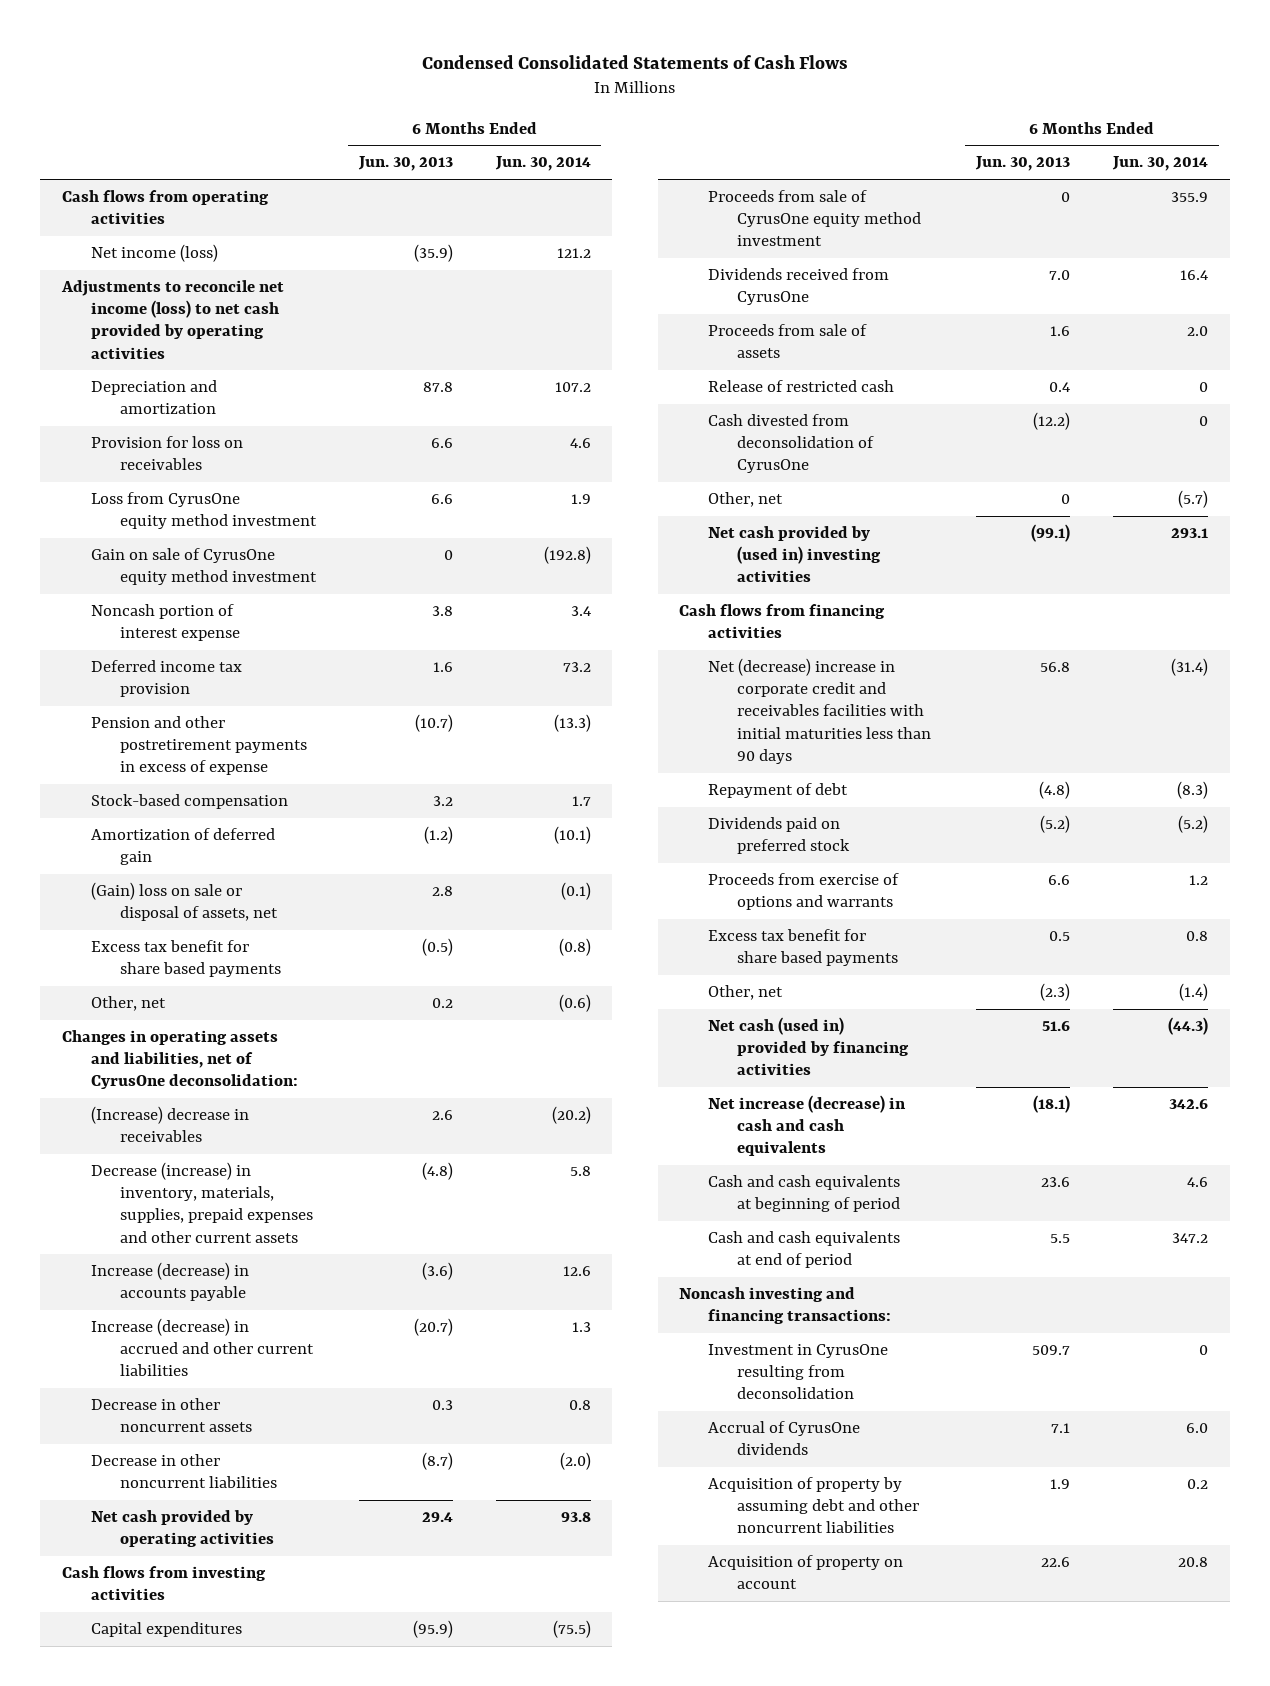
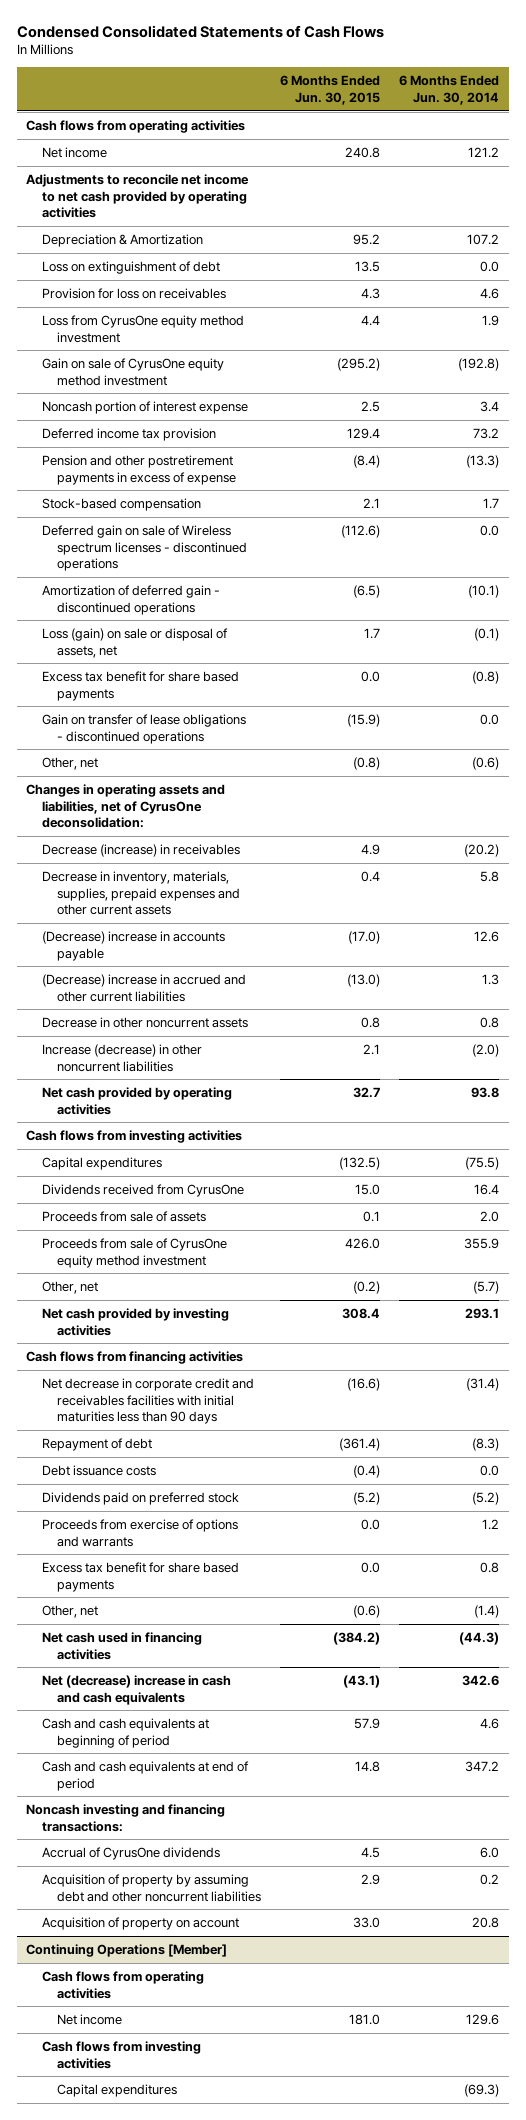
[357,156,453,172] Jun. 30, 2013 -> none
none -> [280,75,381,105] 6 Months Ended Jun. 30, 2015
[90,244,218,263] Net income (loss) -> [41,146,107,158] Net income
[60,280,284,359] Adjustments to reconcile net income (loss) to net cash provided by operating activities -> [26,173,250,219] Adjustments to reconcile net income to net cash provided by operating activities
[90,380,217,415] Depreciation and amortization -> [41,233,203,247] Depreciation & Amortization
none -> [41,260,220,274] Loss on extinguishment of debt
none -> [41,524,247,572] Deferred gain on sale of Wireless spectrum licenses - discontinued operations
[90,828,275,866] Amortization of deferred gain -> [41,584,220,615] Amortization of deferred gain - discontinued operations
[90,882,278,922] (Gain) loss on sale or disposal of assets, net -> [41,627,228,658] Loss (gain) on sale or disposal of assets, net
none -> [41,713,246,744] Gain on transfer of lease obligations - discontinued operations
[90,1106,249,1143] (Increase) decrease in receivables -> [41,843,240,857] Decrease (increase) in receivables
[90,1162,313,1243] Decrease (increase) in inventory, materials, supplies, prepaid expenses and other current assets -> [41,870,240,916] Decrease in inventory, materials, supplies, prepaid expenses and other current assets
[90,1262,249,1302] Increase (decrease) in accounts payable -> [41,930,225,961] (Decrease) increase in accounts payable
[90,1318,314,1377] Increase (decrease) in accrued and other current liabilities -> [41,973,246,1002] (Decrease) increase in accrued and other current liabilities
[90,1454,277,1489] Decrease in other noncurrent liabilities -> [41,1043,202,1072] Increase (decrease) in other noncurrent liabilities
[708,380,895,393] Release of restricted cash -> none
[708,414,875,474] Cash divested from deconsolidation of CyrusOne -> none
[708,190,922,247] Proceeds from sale of CyrusOne equity method investment -> [41,1237,227,1268] Proceeds from sale of CyrusOne equity method investment
[708,526,882,583] Net cash provided by (used in) investing activities -> [41,1307,229,1336] Net cash provided by investing activities
[708,658,932,764] Net (decrease) increase in corporate credit and receivables facilities with initial maturities less than 90 days -> [41,1377,254,1425] Net decrease in corporate credit and receivables facilities with initial maturities less than 90 days
none -> [41,1464,156,1476] Debt issuance costs
[708,1017,910,1076] Net cash (used in) provided by financing activities -> [41,1631,202,1660] Net cash used in financing activities
[708,1095,907,1157] Net increase (decrease) in cash and cash equivalents -> [41,1674,231,1705] Net (decrease) increase in cash and cash equivalents
[708,1344,889,1400] Investment in CyrusOne resulting from deconsolidation -> none
none -> [26,1943,228,1957] Continuing Operations [Member]
none -> [41,1970,204,1999] Cash flows from operating activities
none -> [56,2013,122,2025] Net income
none -> [41,2040,201,2069] Cash flows from investing activities
none -> [56,2083,177,2097] Capital expenditures

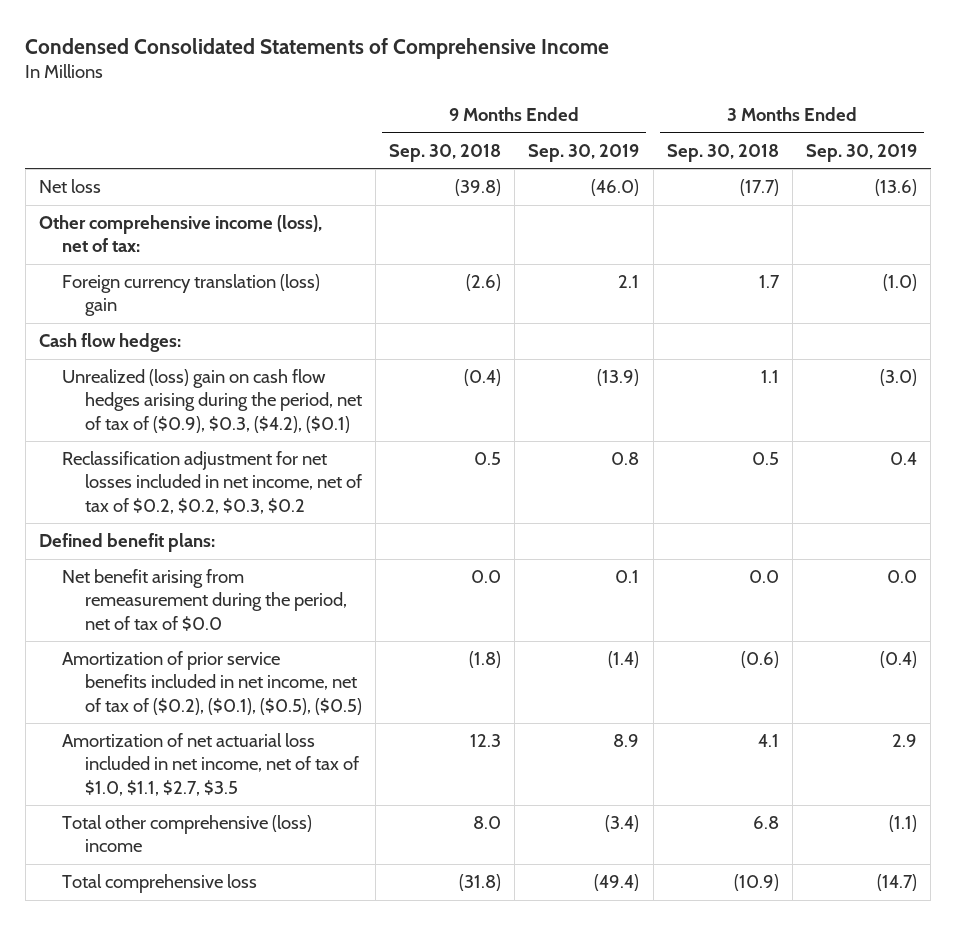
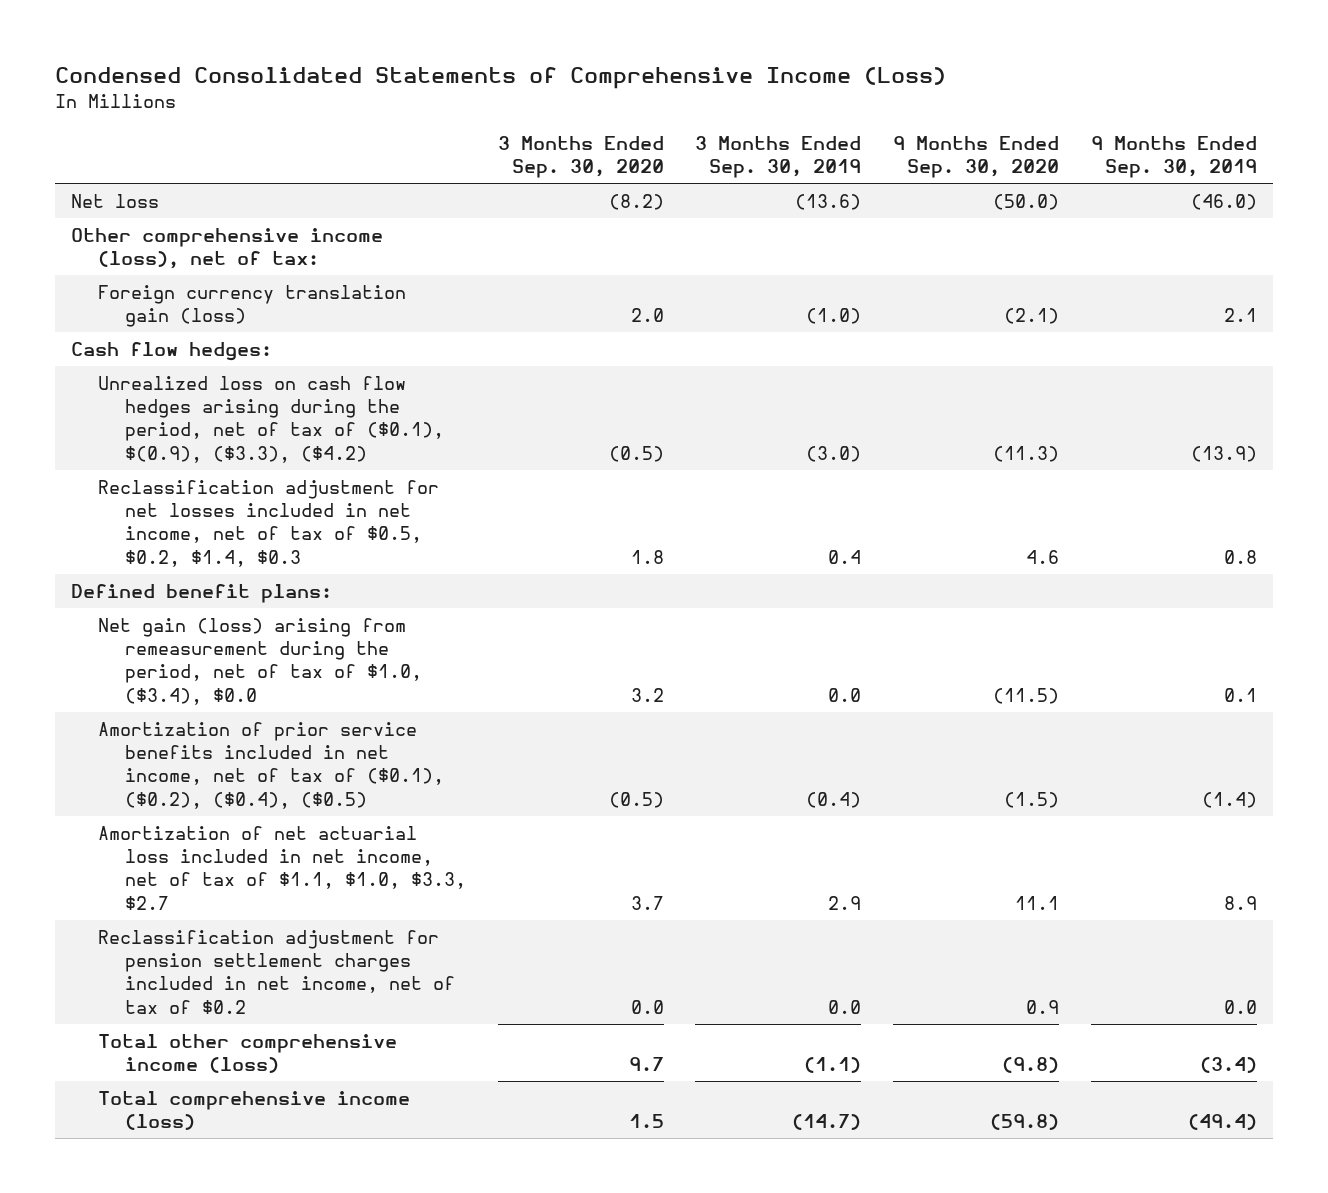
[25,37,610,59] Condensed Consolidated Statements of Comprehensive Income -> [55,67,947,90] Condensed Consolidated Statements of Comprehensive Income (Loss)
[389,144,502,163] Sep. 30, 2018 -> none
[666,144,779,163] Sep. 30, 2018 -> none
none -> [497,135,664,179] 3 Months Ended Sep. 30, 2020
none -> [893,135,1060,179] 9 Months Ended Sep. 30, 2020
[61,274,320,317] Foreign currency translation (loss) gain -> [97,284,406,328] Foreign currency translation gain (loss)
[61,369,362,433] Unrealized (loss) gain on cash flow hedges arising during the period, net of tax of ($0.9), $0.3, ($4.2), ($0.1) -> [97,375,444,463] Unrealized loss on cash flow hedges arising during the period, net of tax of ($0.1), $(0.9), ($3.3), ($4.2)
[61,451,362,514] Reclassification adjustment for net losses included in net income, net of tax of $0.2, $0.2, $0.3, $0.2 -> [97,479,439,567] Reclassification adjustment for net losses included in net income, net of tax of $0.5, $0.2, $1.4, $0.3
[61,569,347,631] Net benefit arising from remeasurement during the period, net of tax of $0.0 -> [97,617,422,705] Net gain (loss) arising from remeasurement during the period, net of tax of $1.0, ($3.4), $0.0
[61,651,362,715] Amortization of prior service benefits included in net income, net of tax of ($0.2), ($0.1), ($0.5), ($0.5) -> [97,721,444,809] Amortization of prior service benefits included in net income, net of tax of ($0.1), ($0.2), ($0.4), ($0.5)
[61,733,359,796] Amortization of net actuarial loss included in net income, net of tax of $1.0, $1.1, $2.7, $3.5 -> [97,825,466,910] Amortization of net actuarial loss included in net income, net of tax of $1.1, $1.0, $3.3, $2.7
none -> [97,929,455,1014] Reclassification adjustment for pension settlement charges included in net income, net of tax of $0.2
[61,815,312,853] Total other comprehensive (loss) income -> [97,1033,397,1074] Total other comprehensive income (loss)
[61,874,257,894] Total comprehensive loss -> [97,1090,410,1131] Total comprehensive income (loss)

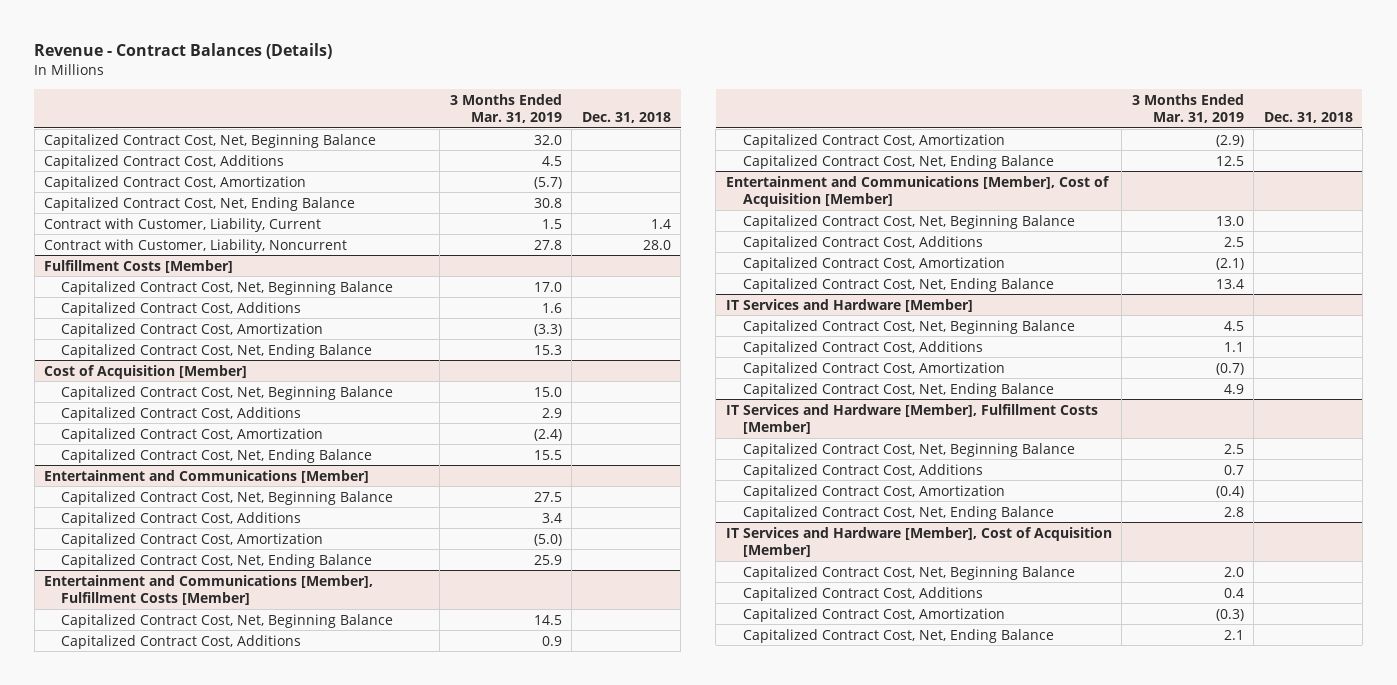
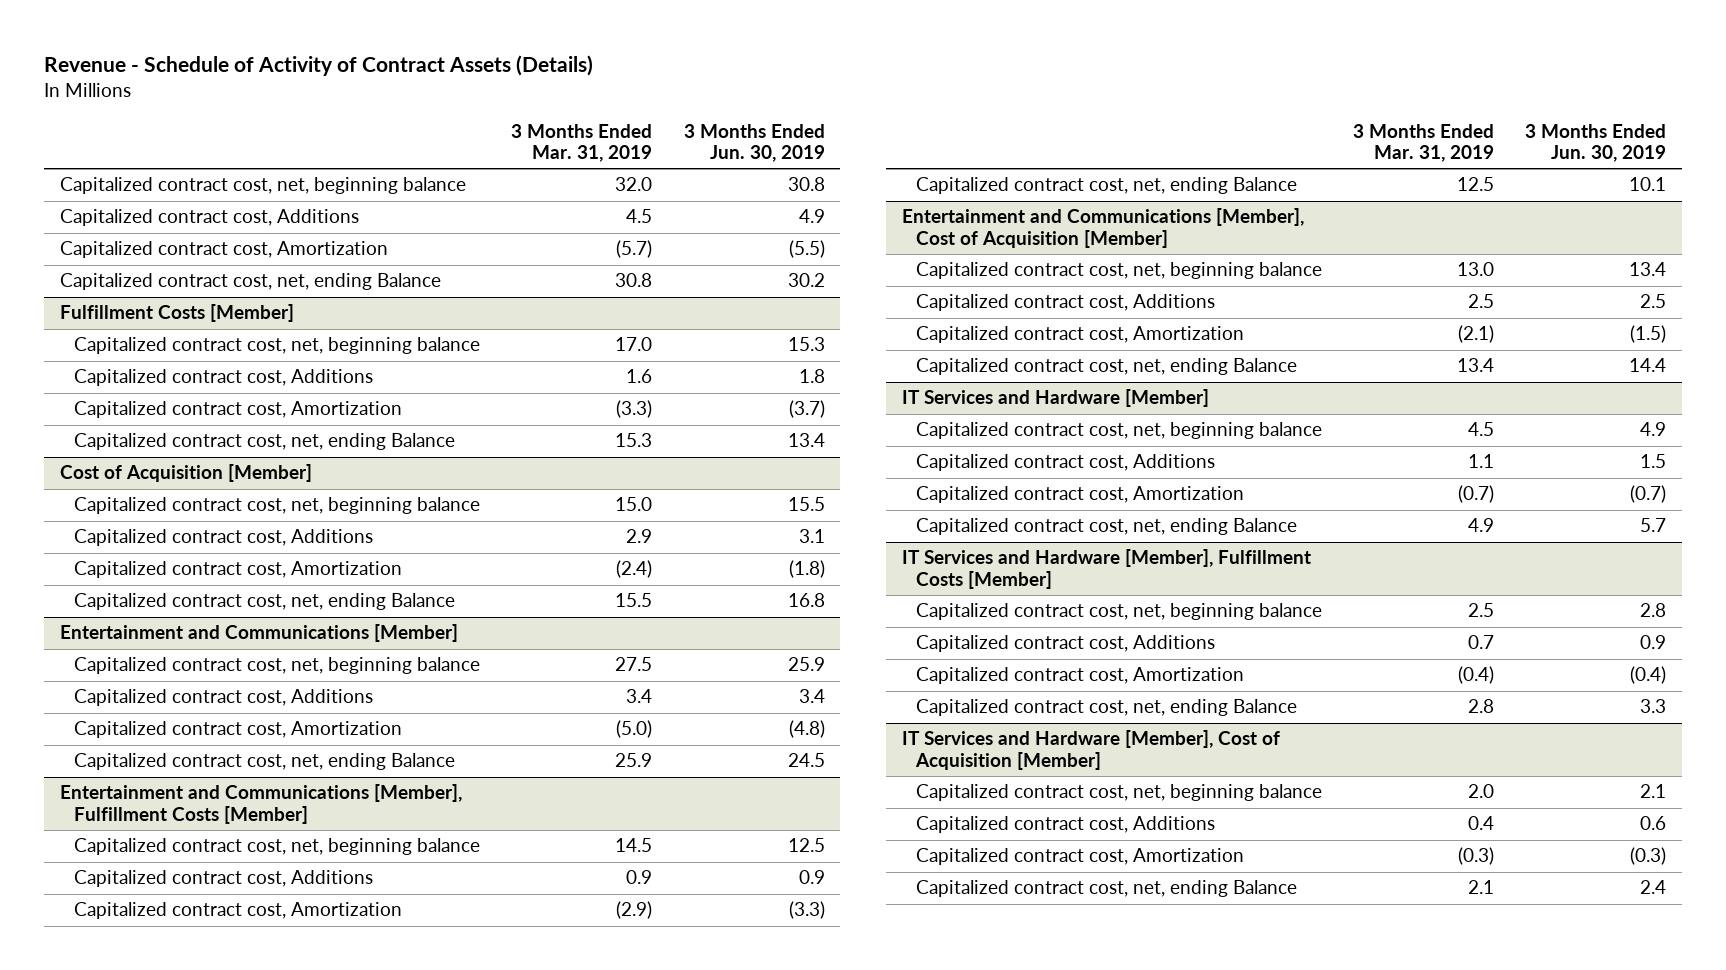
[34,43,333,60] Revenue - Contract Balances (Details) -> [44,55,594,77] Revenue - Schedule of Activity of Contract Assets (Details)
[581,112,671,124] Dec. 31, 2018 -> none
none -> [683,123,825,163] 3 Months Ended Jun. 30, 2019
[43,217,321,232] Contract with Customer, Liability, Current -> none
[43,238,347,253] Contract with Customer, Liability, Noncurrent -> none
[43,133,376,148] Capitalized Contract Cost, Net, Beginning Balance -> [59,177,466,195] Capitalized contract cost, net, beginning balance
[43,154,284,169] Capitalized Contract Cost, Additions -> [59,209,359,227] Capitalized contract cost, Additions
[43,175,306,190] Capitalized Contract Cost, Amortization -> [59,241,388,259] Capitalized contract cost, Amortization
[43,196,355,211] Capitalized Contract Cost, Net, Ending Balance -> [59,273,441,291] Capitalized contract cost, net, ending Balance
[61,280,394,295] Capitalized Contract Cost, Net, Beginning Balance -> [73,337,480,355] Capitalized contract cost, net, beginning balance
[61,301,302,316] Capitalized Contract Cost, Additions -> [73,369,373,387] Capitalized contract cost, Additions
[61,322,324,337] Capitalized Contract Cost, Amortization -> [73,401,402,419] Capitalized contract cost, Amortization
[61,343,373,358] Capitalized Contract Cost, Net, Ending Balance -> [73,433,455,451] Capitalized contract cost, net, ending Balance
[61,385,394,400] Capitalized Contract Cost, Net, Beginning Balance -> [73,497,480,515] Capitalized contract cost, net, beginning balance
[61,406,302,421] Capitalized Contract Cost, Additions -> [73,529,373,547] Capitalized contract cost, Additions
[61,427,324,442] Capitalized Contract Cost, Amortization -> [73,561,402,579] Capitalized contract cost, Amortization
[61,448,373,463] Capitalized Contract Cost, Net, Ending Balance -> [73,593,455,611] Capitalized contract cost, net, ending Balance
[61,490,394,505] Capitalized Contract Cost, Net, Beginning Balance -> [73,657,480,675] Capitalized contract cost, net, beginning balance
[61,511,302,526] Capitalized Contract Cost, Additions -> [73,689,373,707] Capitalized contract cost, Additions
[61,532,324,547] Capitalized Contract Cost, Amortization -> [73,721,402,739] Capitalized contract cost, Amortization
[61,553,373,568] Capitalized Contract Cost, Net, Ending Balance -> [73,753,455,771] Capitalized contract cost, net, ending Balance
[61,613,394,628] Capitalized Contract Cost, Net, Beginning Balance -> [73,838,480,856] Capitalized contract cost, net, beginning balance
[61,634,302,649] Capitalized Contract Cost, Additions -> [73,870,373,888] Capitalized contract cost, Additions
[743,133,1006,148] Capitalized Contract Cost, Amortization -> [73,902,402,920] Capitalized contract cost, Amortization
[743,154,1055,169] Capitalized Contract Cost, Net, Ending Balance -> [915,177,1297,195] Capitalized contract cost, net, ending Balance
[743,214,1076,229] Capitalized Contract Cost, Net, Beginning Balance -> [915,262,1322,280] Capitalized contract cost, net, beginning balance
[743,235,984,250] Capitalized Contract Cost, Additions -> [915,294,1215,312] Capitalized contract cost, Additions
[743,256,1006,271] Capitalized Contract Cost, Amortization -> [915,326,1244,344] Capitalized contract cost, Amortization
[743,277,1055,292] Capitalized Contract Cost, Net, Ending Balance -> [915,358,1297,376] Capitalized contract cost, net, ending Balance
[743,319,1076,334] Capitalized Contract Cost, Net, Beginning Balance -> [915,422,1322,440] Capitalized contract cost, net, beginning balance
[743,340,984,355] Capitalized Contract Cost, Additions -> [915,454,1215,472] Capitalized contract cost, Additions
[743,361,1006,376] Capitalized Contract Cost, Amortization -> [915,486,1244,504] Capitalized contract cost, Amortization
[743,382,1055,397] Capitalized Contract Cost, Net, Ending Balance -> [915,518,1297,536] Capitalized contract cost, net, ending Balance
[743,442,1076,457] Capitalized Contract Cost, Net, Beginning Balance -> [915,603,1322,621] Capitalized contract cost, net, beginning balance
[743,463,984,478] Capitalized Contract Cost, Additions -> [915,635,1215,653] Capitalized contract cost, Additions
[743,484,1006,499] Capitalized Contract Cost, Amortization -> [915,667,1244,685] Capitalized contract cost, Amortization
[743,505,1055,520] Capitalized Contract Cost, Net, Ending Balance -> [915,699,1297,717] Capitalized contract cost, net, ending Balance
[743,565,1076,580] Capitalized Contract Cost, Net, Beginning Balance -> [915,784,1322,802] Capitalized contract cost, net, beginning balance
[743,586,984,601] Capitalized Contract Cost, Additions -> [915,816,1215,834] Capitalized contract cost, Additions
[743,607,1006,622] Capitalized Contract Cost, Amortization -> [915,848,1244,866] Capitalized contract cost, Amortization
[743,628,1055,643] Capitalized Contract Cost, Net, Ending Balance -> [915,880,1297,898] Capitalized contract cost, net, ending Balance

